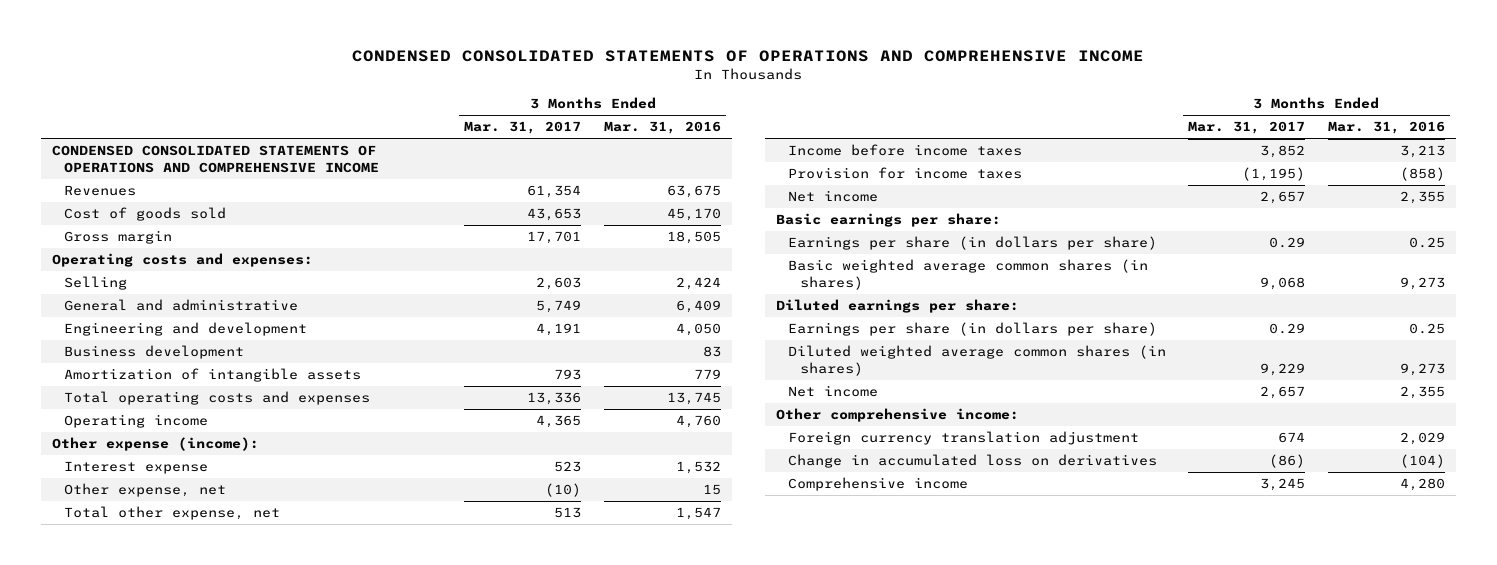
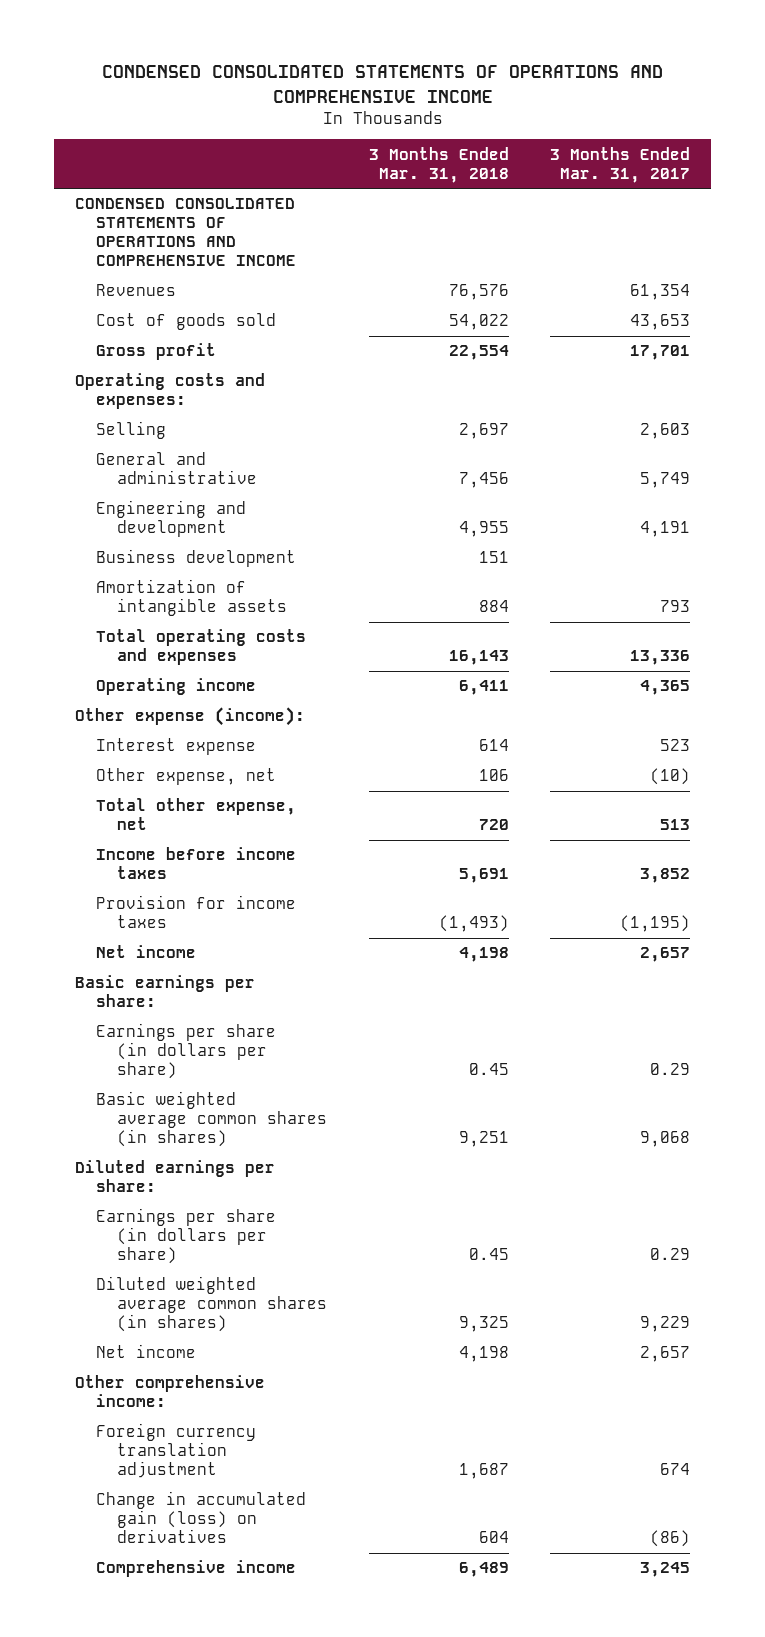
[603,121,721,135] Mar. 31, 2016 -> none
none -> [368,146,509,183] 3 Months Ended Mar. 31, 2018
[64,230,173,245] Gross margin -> [96,343,217,361] Gross profit
[787,454,1157,469] Change in accumulated loss on derivatives -> [96,1491,307,1544] Change in accumulated gain (loss) on derivatives

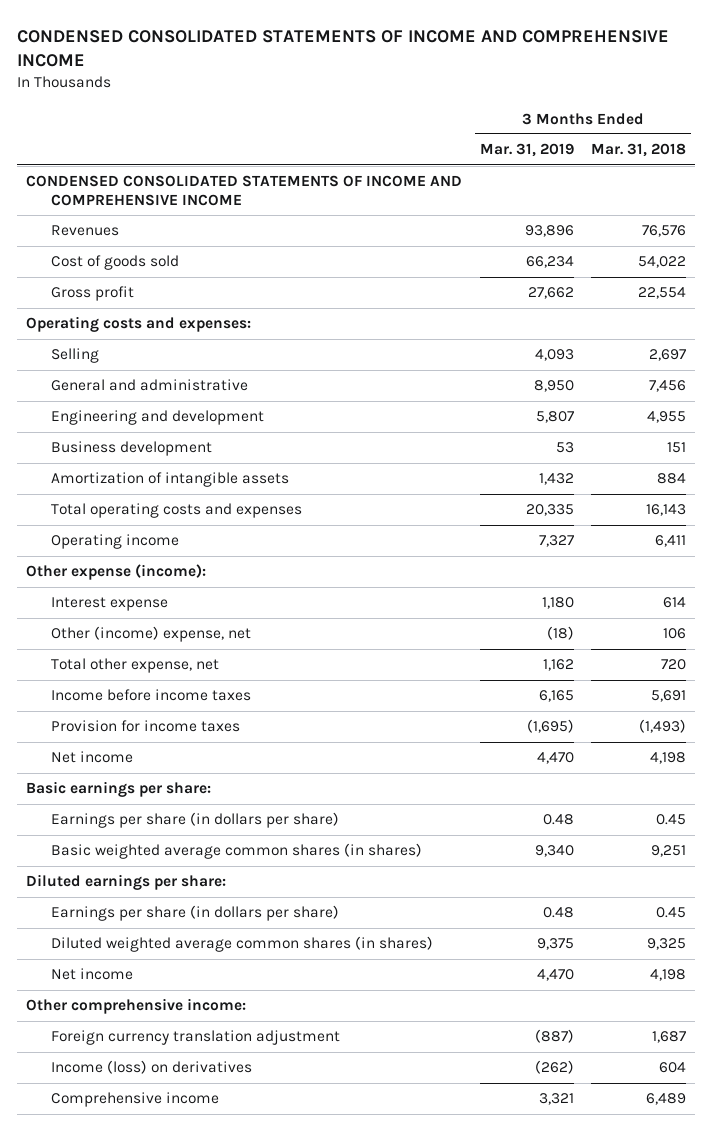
[101,65,663,103] CONDENSED CONSOLIDATED STATEMENTS OF OPERATIONS AND COMPREHENSIVE INCOME -> [17,29,670,68] CONDENSED CONSOLIDATED STATEMENTS OF INCOME AND COMPREHENSIVE INCOME
[550,146,691,183] 3 Months Ended Mar. 31, 2017 -> none
none -> [479,143,574,158] Mar. 31, 2019
[74,198,297,267] CONDENSED CONSOLIDATED STATEMENTS OF OPERATIONS AND COMPREHENSIVE INCOME -> [26,175,463,206] CONDENSED CONSOLIDATED STATEMENTS OF INCOME AND COMPREHENSIVE INCOME
[96,768,277,786] Other expense, net -> [50,626,251,643] Other (income) expense, net
[96,1491,307,1544] Change in accumulated gain (loss) on derivatives -> none
none -> [50,1060,252,1075] Income (loss) on derivatives

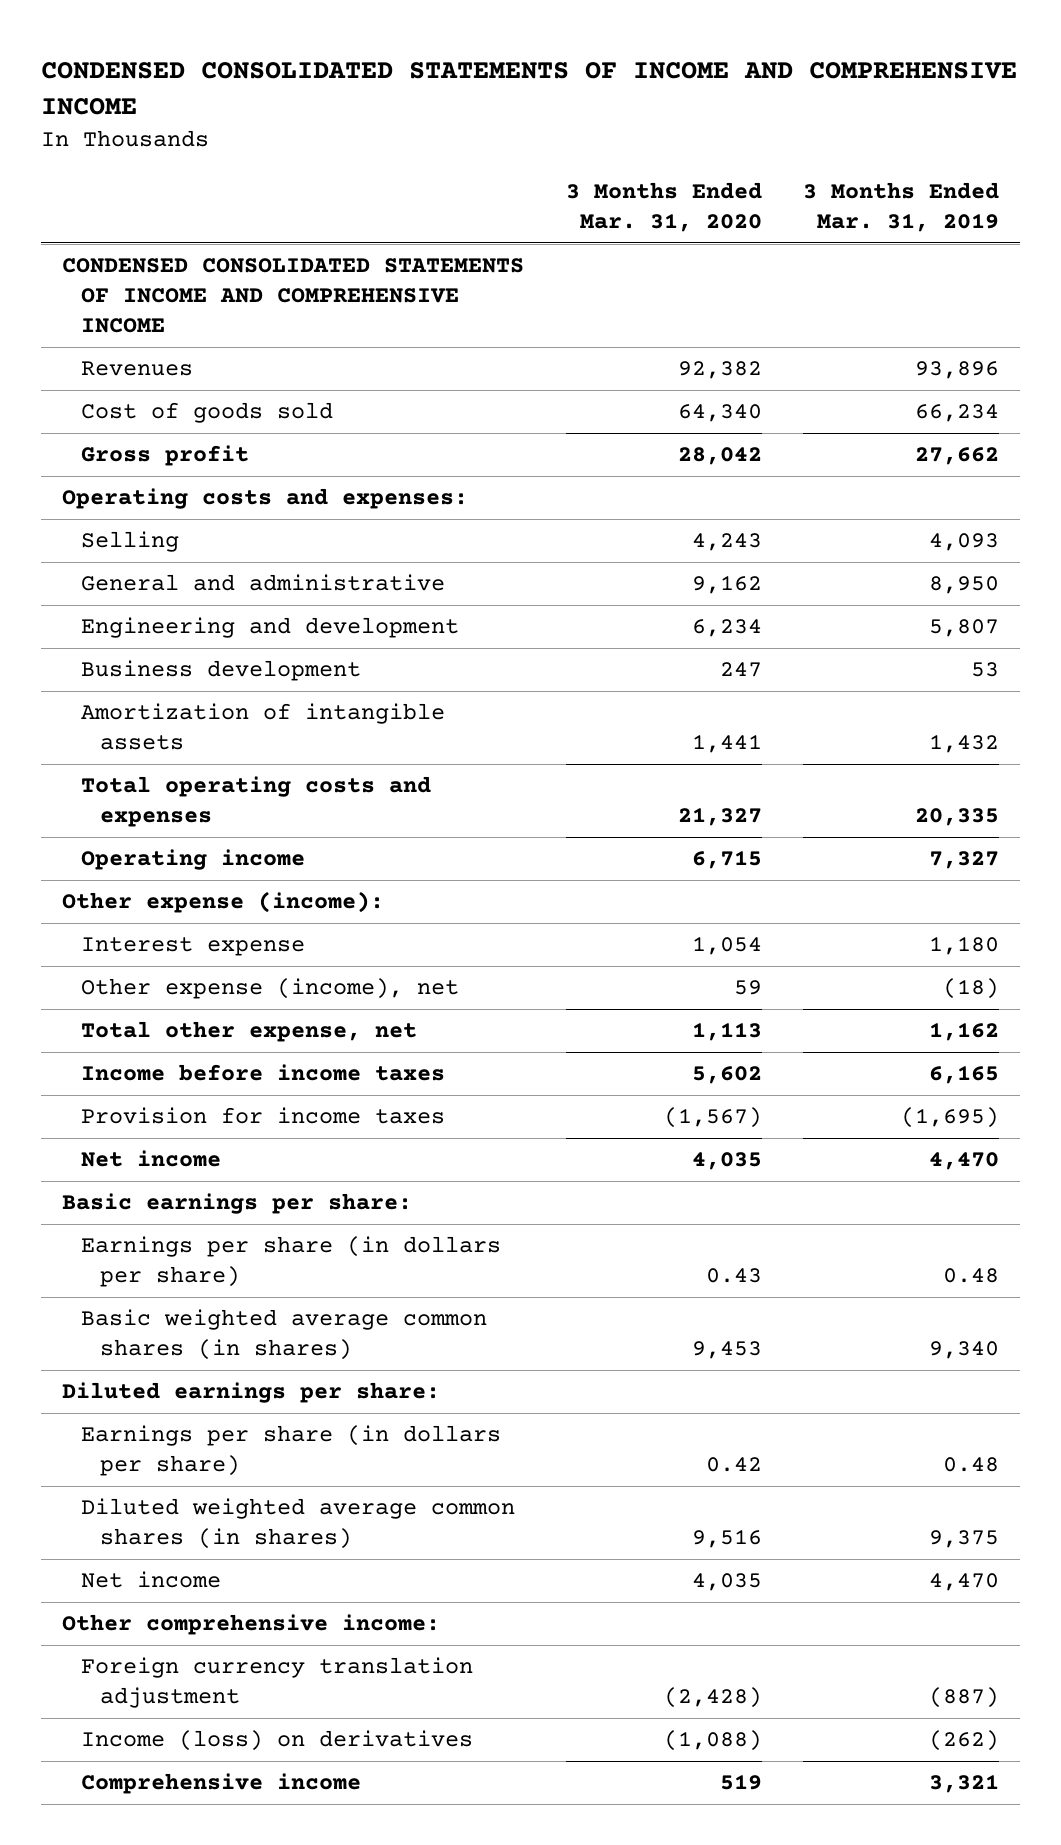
[591,143,687,158] Mar. 31, 2018 -> none
none -> [565,181,762,233] 3 Months Ended Mar. 31, 2020
[50,626,251,643] Other (income) expense, net -> [81,978,460,1000] Other expense (income), net

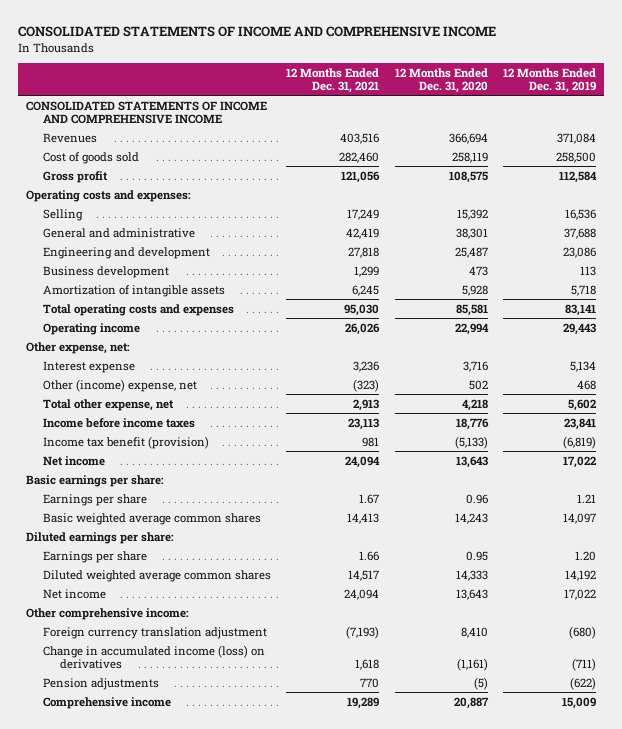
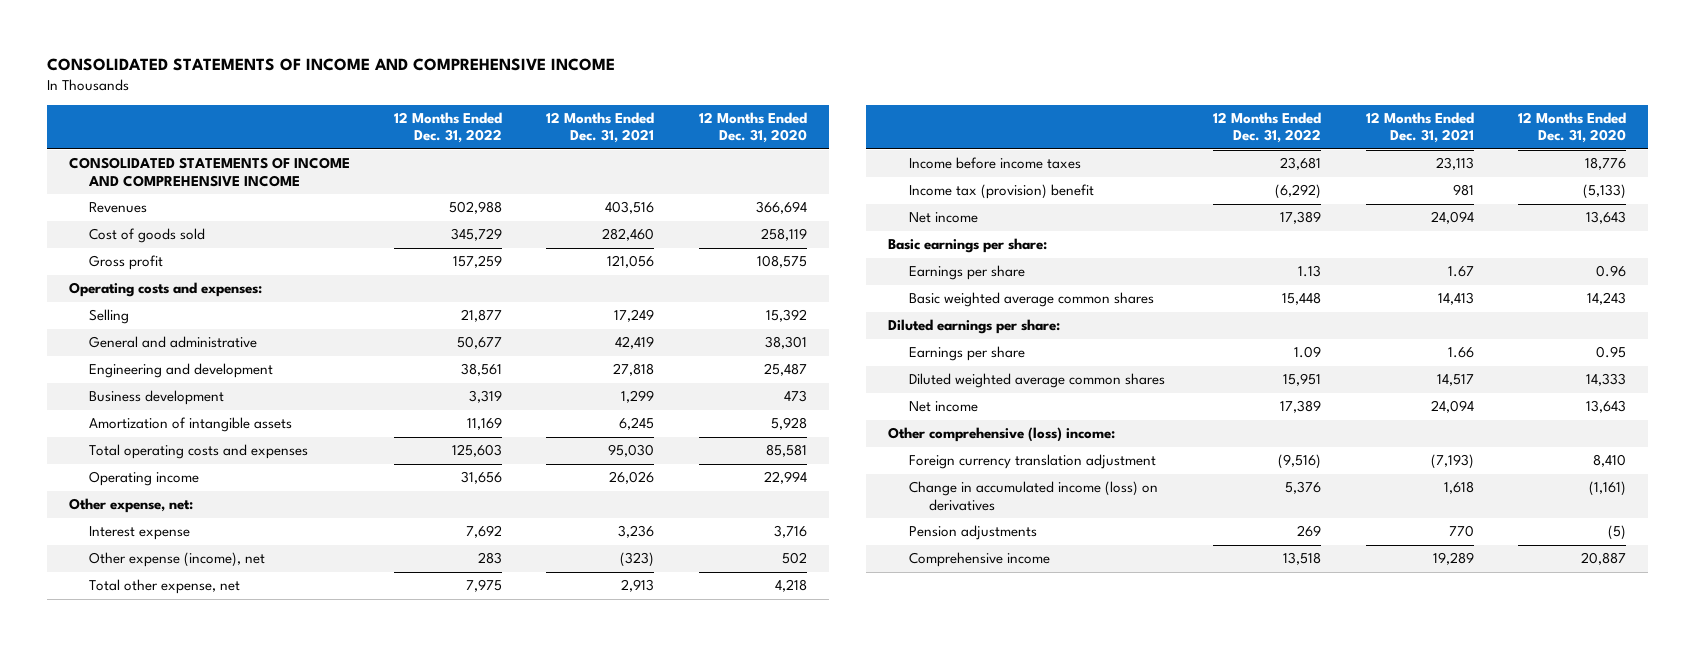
[502,67,596,94] 12 Months Ended Dec. 31, 2019 -> none
none -> [394,111,503,144] 12 Months Ended Dec. 31, 2022
[42,378,197,392] Other (income) expense, net -> [89,552,266,568] Other expense (income), net
[42,435,209,449] Income tax benefit (provision) -> [908,184,1094,200] Income tax (provision) benefit
[26,607,190,620] Other comprehensive income: -> [888,427,1116,443] Other comprehensive (loss) income:

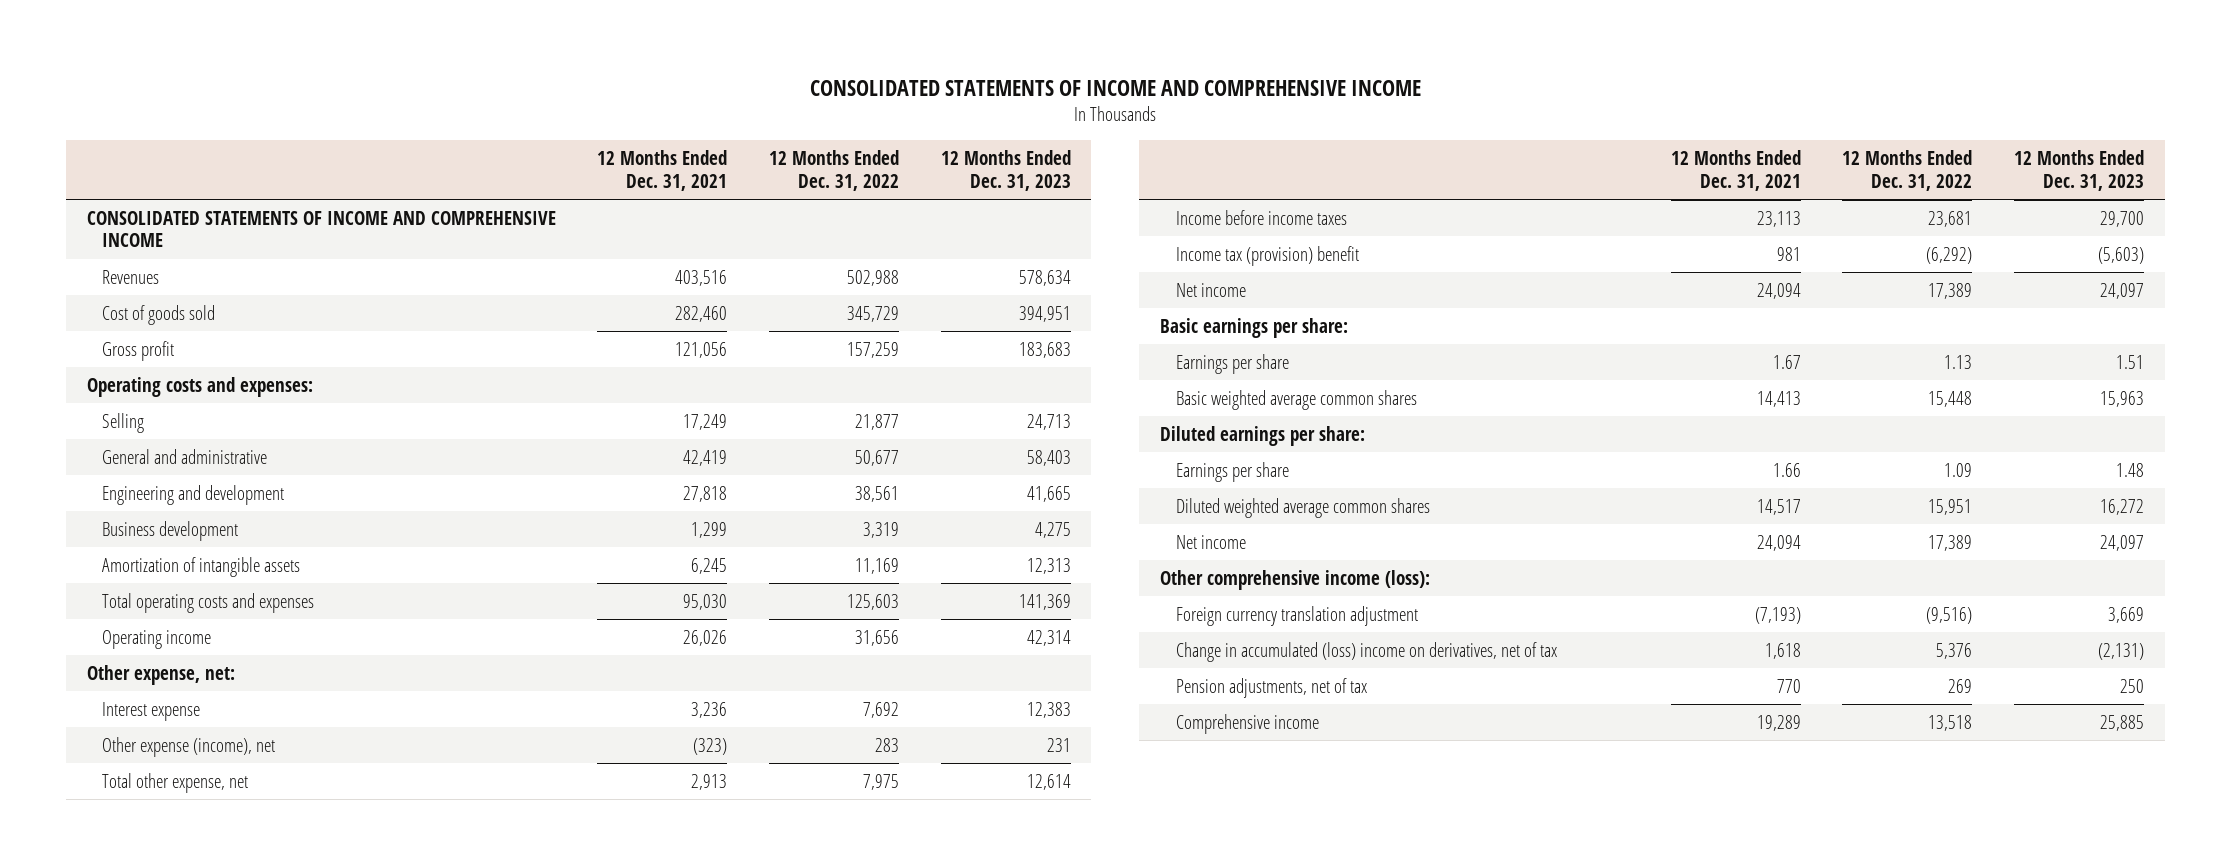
[698,111,807,144] 12 Months Ended Dec. 31, 2020 -> none
none -> [940,150,1071,191] 12 Months Ended Dec. 31, 2023
[888,427,1116,443] Other comprehensive (loss) income: -> [1159,569,1430,590] Other comprehensive income (loss):
[908,481,1158,511] Change in accumulated income (loss) on derivatives -> [1175,641,1557,662] Change in accumulated (loss) income on derivatives, net of tax
[908,525,1037,541] Pension adjustments -> [1175,677,1367,698] Pension adjustments, net of tax

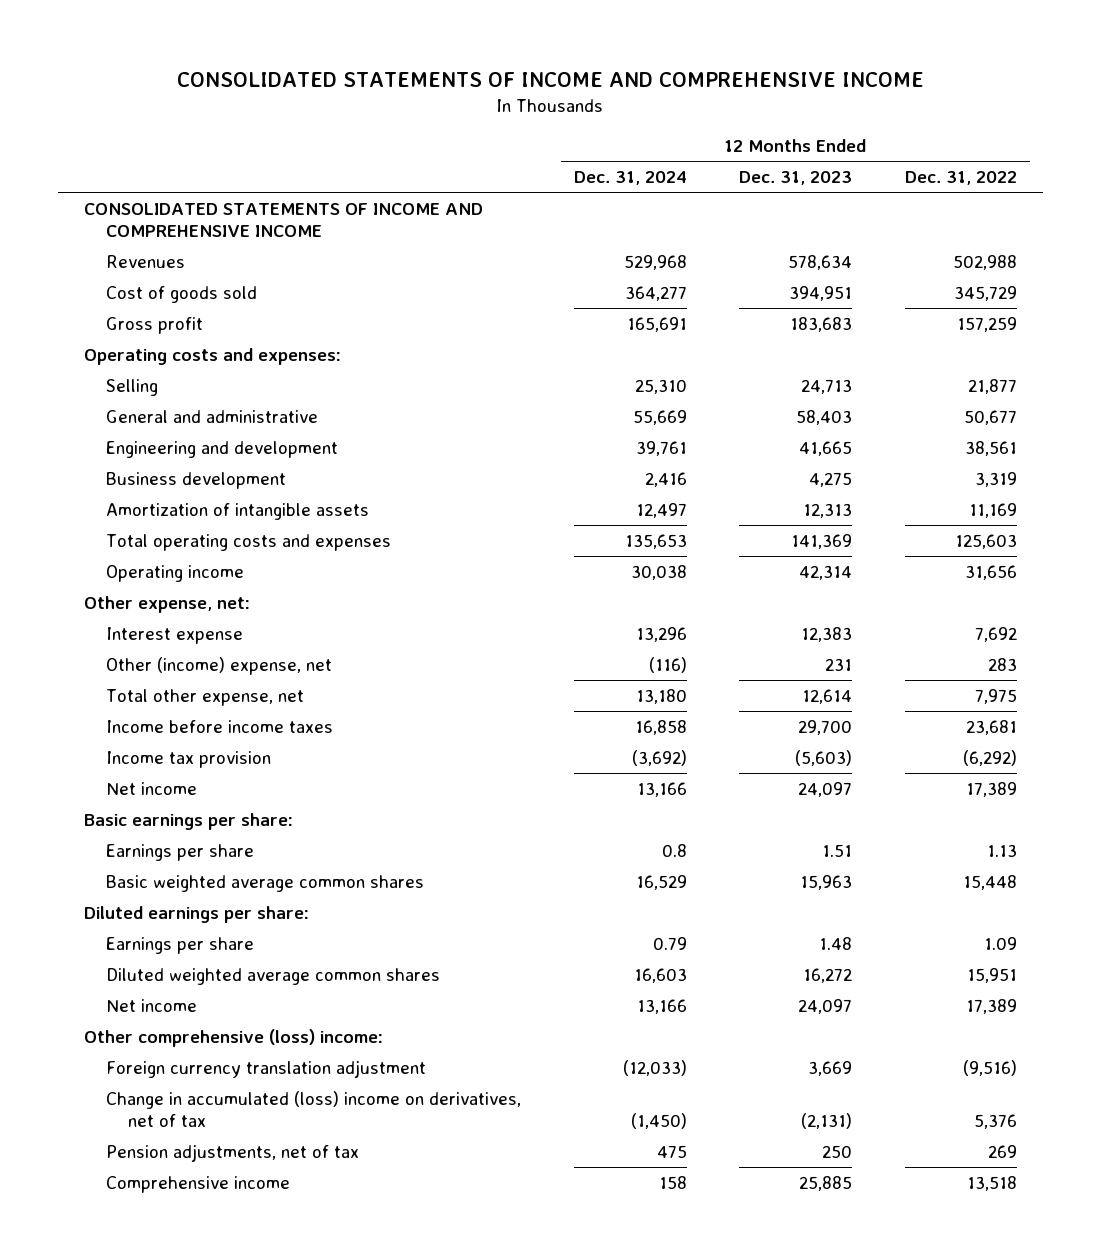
[597,150,728,191] 12 Months Ended Dec. 31, 2021 -> none
none -> [573,170,687,185] Dec. 31, 2024
[102,736,276,757] Other expense (income), net -> [106,656,333,675] Other (income) expense, net
[1175,245,1359,266] Income tax (provision) benefit -> [106,750,272,768] Income tax provision
[1159,569,1430,590] Other comprehensive income (loss): -> [84,1028,384,1047] Other comprehensive (loss) income:

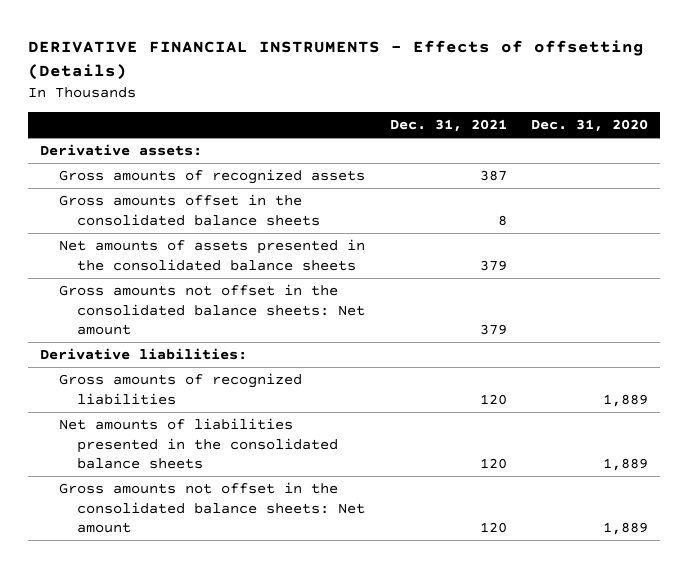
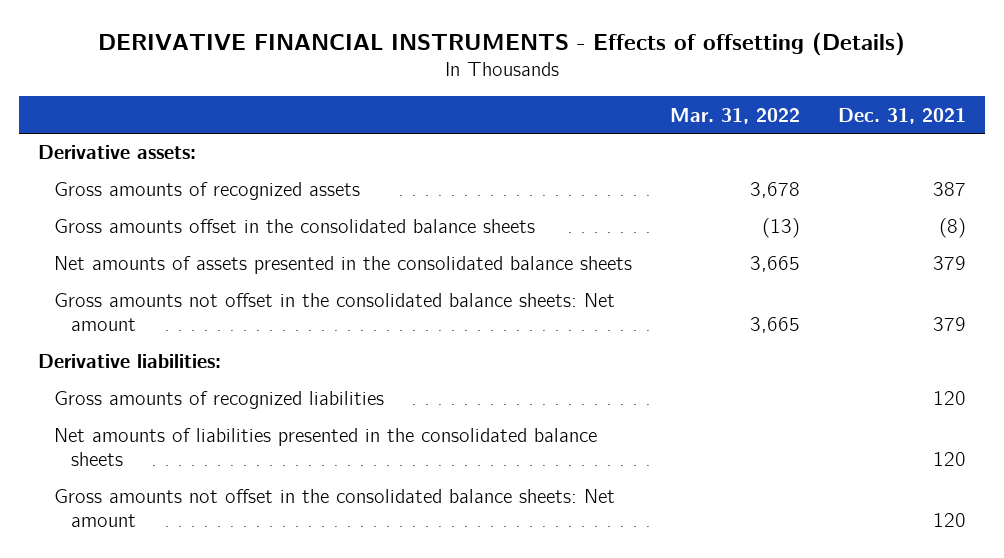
[531,119,649,133] Dec. 31, 2020 -> none
none -> [670,107,801,124] Mar. 31, 2022
[497,214,507,226] 8 -> [939,218,967,239] (8)

